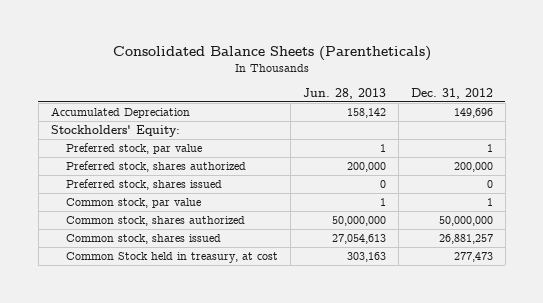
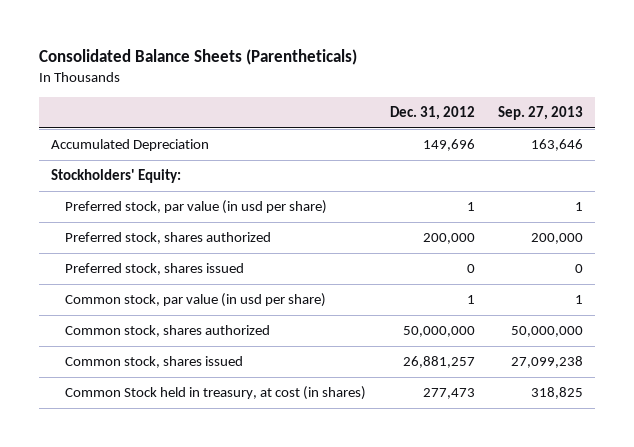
[302,87,386,99] Jun. 28, 2013 -> none
none -> [498,106,584,121] Sep. 27, 2013
[65,142,202,154] Preferred stock, par value -> [64,200,327,215] Preferred stock, par value (in usd per share)
[65,197,201,208] Common stock, par value -> [64,293,326,308] Common stock, par value (in usd per share)
[65,251,278,263] Common Stock held in treasury, at cost -> [64,386,366,401] Common Stock held in treasury, at cost (in shares)

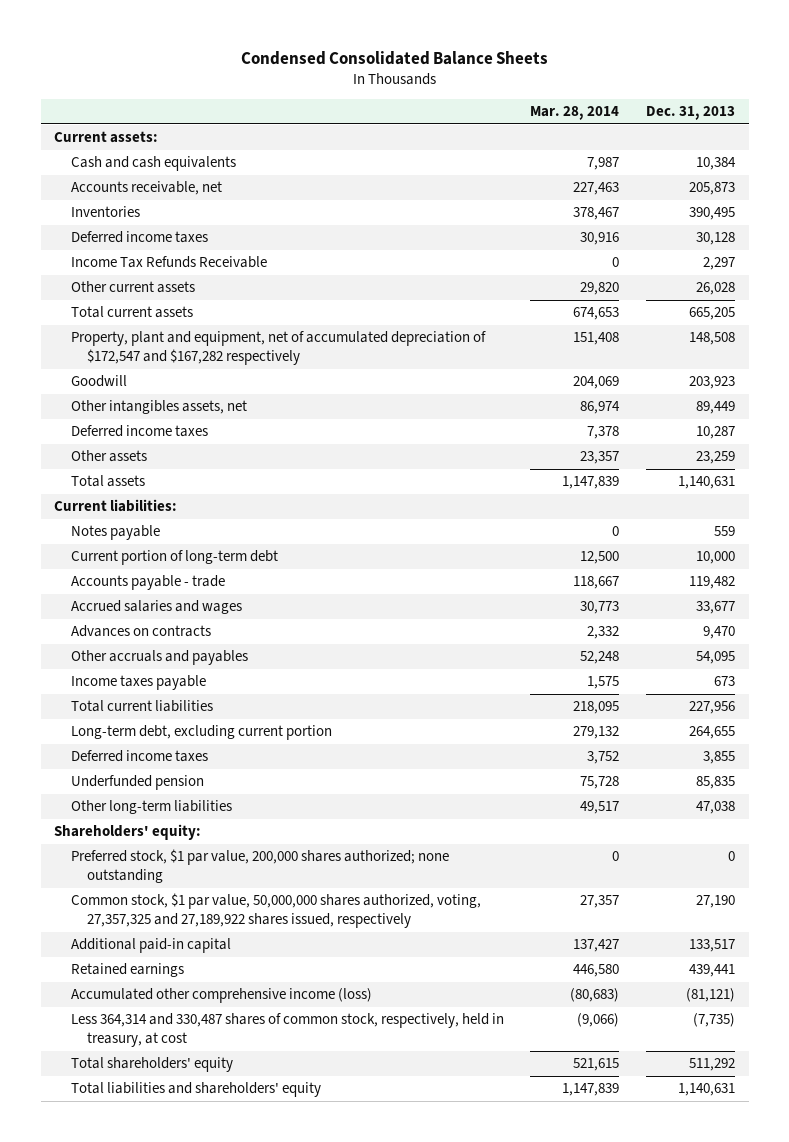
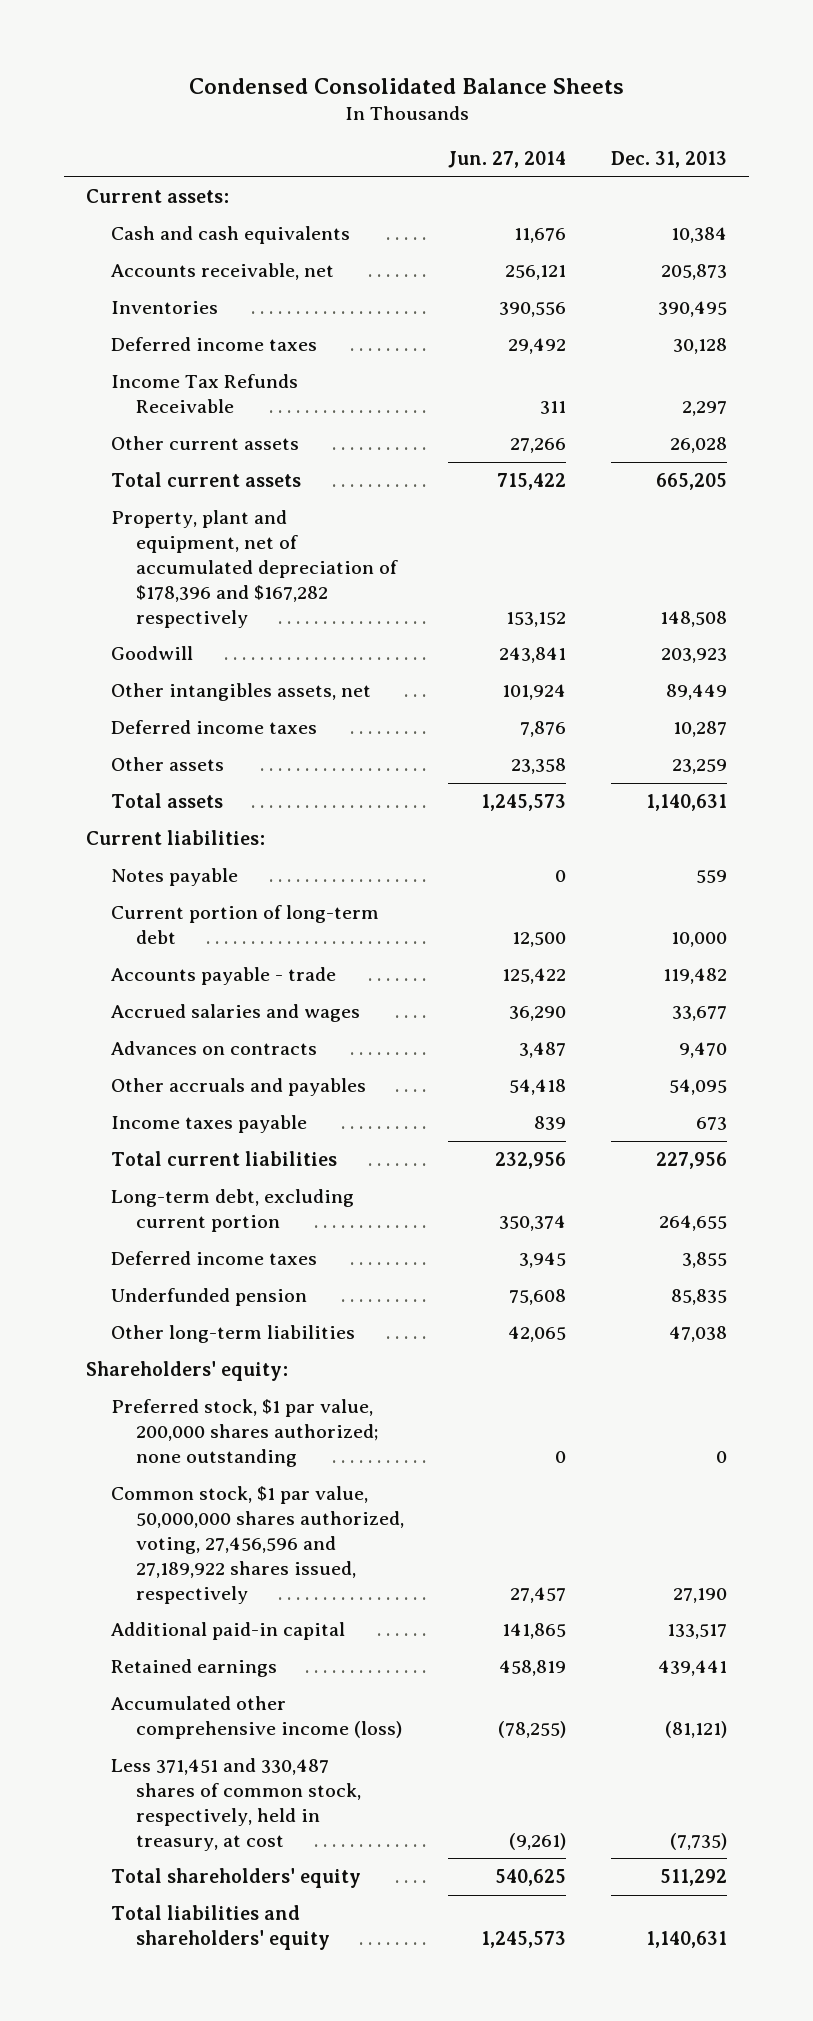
[530,106,620,121] Mar. 28, 2014 -> none
none -> [448,150,567,168] Jun. 27, 2014
[70,331,486,366] Property, plant and equipment, net of accumulated depreciation of $172,547 and $167,282 respectively -> [110,510,398,628] Property, plant and equipment, net of accumulated depreciation of $178,396 and $167,282 respectively
[70,893,481,929] Common stock, $1 par value, 50,000,000 shares authorized, voting, 27,357,325 and 27,189,922 shares issued, respectively -> [110,1486,404,1604] Common stock, $1 par value, 50,000,000 shares authorized, voting, 27,456,596 and 27,189,922 shares issued, respectively
[70,1013,504,1048] Less 364,314 and 330,487 shares of common stock, respectively, held in treasury, at cost -> [110,1758,361,1851] Less 371,451 and 330,487 shares of common stock, respectively, held in treasury, at cost

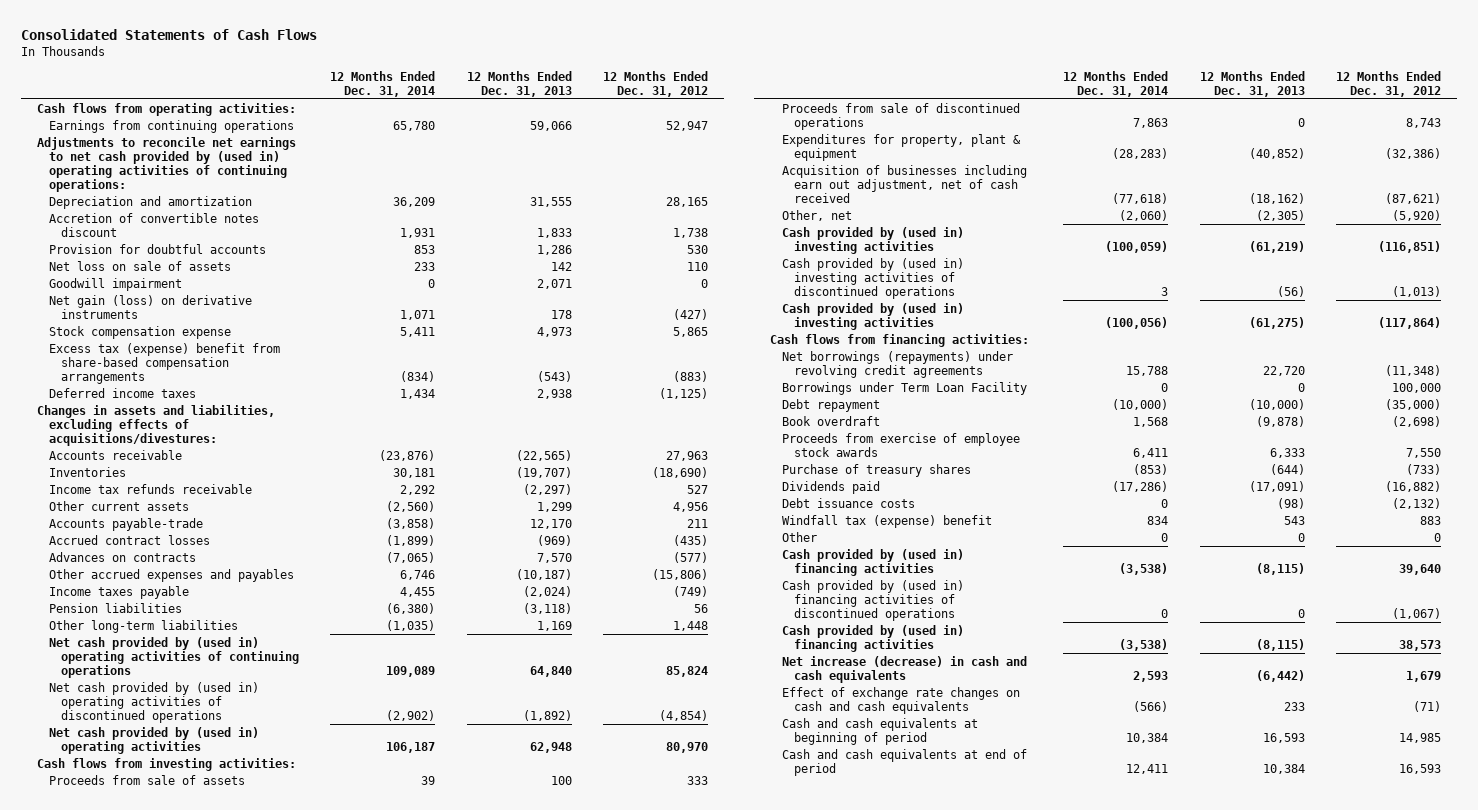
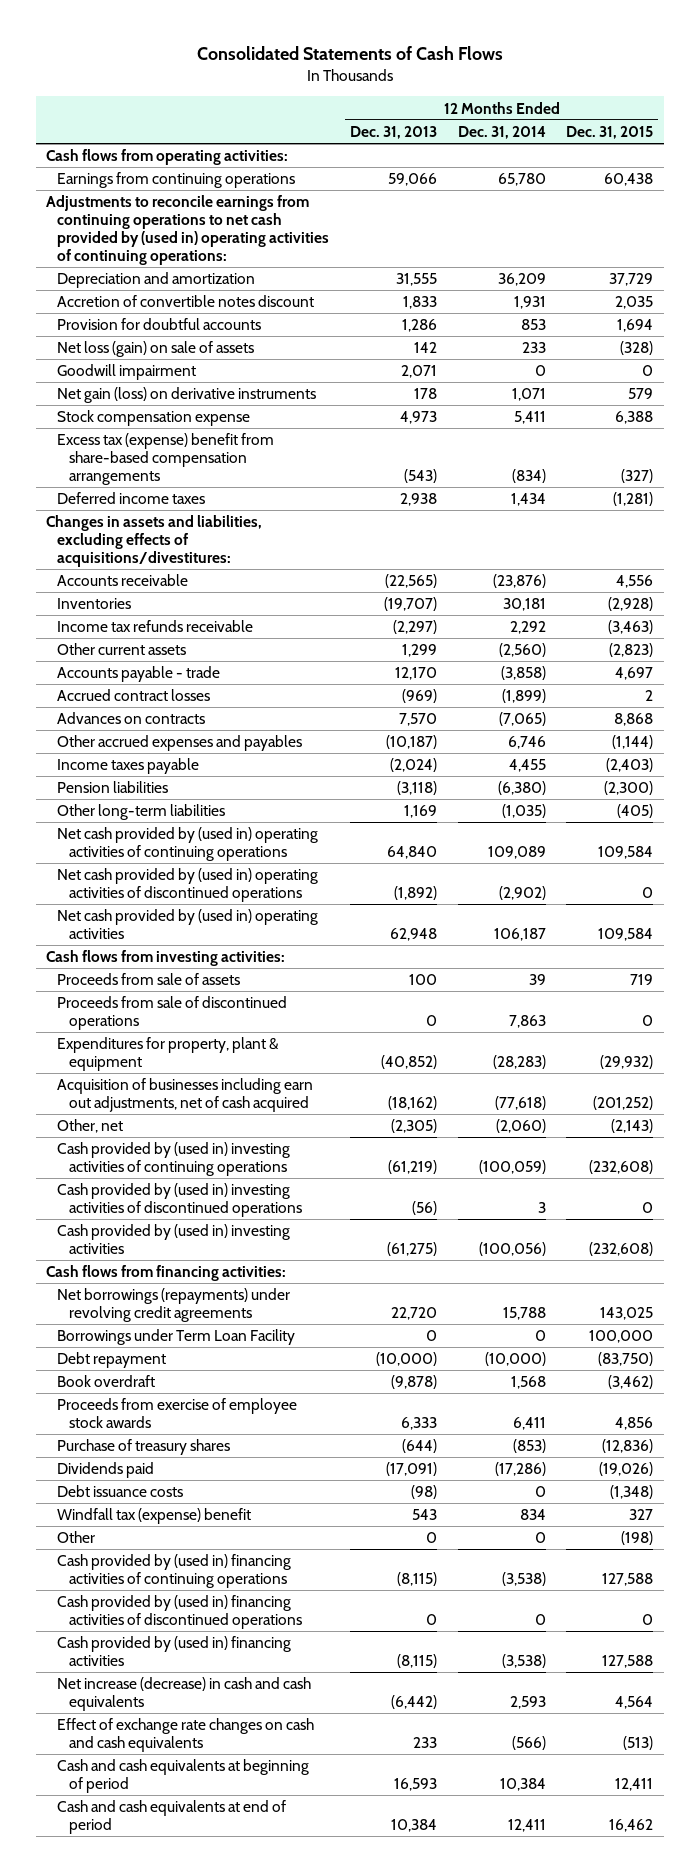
[603,70,709,97] 12 Months Ended Dec. 31, 2012 -> none
none -> [566,125,654,139] Dec. 31, 2015
[36,136,296,192] Adjustments to reconcile net earnings to net cash provided by (used in) operating activities of continuing operations: -> [46,195,330,266] Adjustments to reconcile earnings from continuing operations to net cash provided by (used in) operating activities of continuing operations:
[48,260,231,271] Net loss on sale of assets -> [57,341,255,358] Net loss (gain) on sale of assets
[36,404,275,446] Changes in assets and liabilities, excluding effects of acquisitions/divestures: -> [46,515,263,568] Changes in assets and liabilities, excluding effects of acquisitions/divestitures:
[48,517,203,531] Accounts payable-trade -> [57,666,221,683] Accounts payable - trade
[781,164,1027,203] Acquisition of businesses including earn out adjustment, net of cash received -> [57,1078,314,1113] Acquisition of businesses including earn out adjustments, net of cash acquired
[781,226,964,254] Cash provided by (used in) investing activities -> [57,1142,291,1177] Cash provided by (used in) investing activities of continuing operations
[781,548,964,576] Cash provided by (used in) financing activities -> [57,1554,292,1589] Cash provided by (used in) financing activities of continuing operations

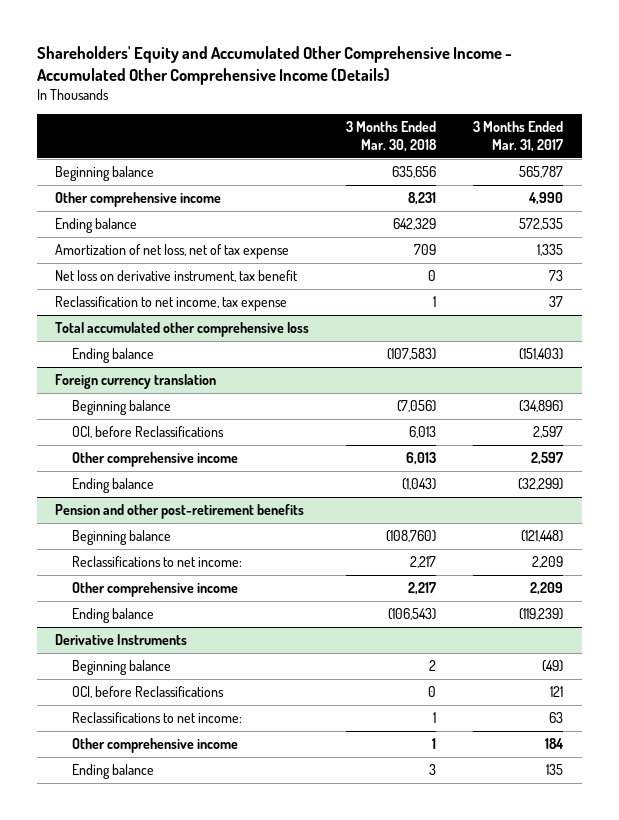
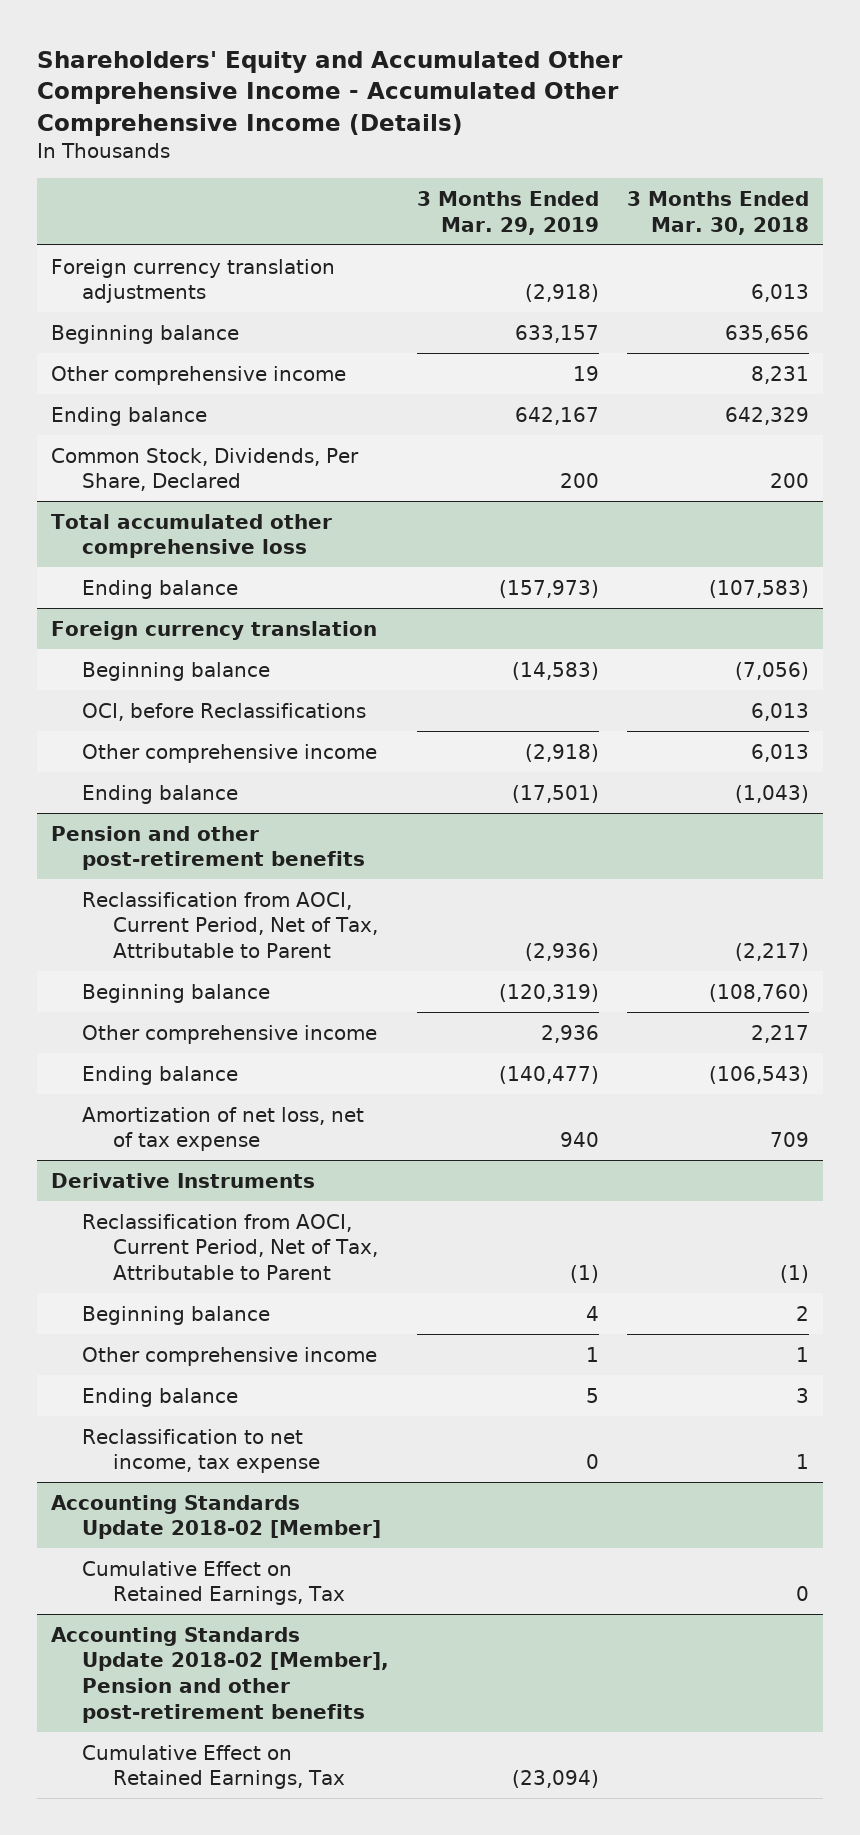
[473,121,564,152] 3 Months Ended Mar. 31, 2017 -> none
none -> [416,190,599,235] 3 Months Ended Mar. 29, 2019
none -> [50,258,335,304] Foreign currency translation adjustments
[55,244,290,260] Amortization of net loss, net of tax expense -> none
[55,270,299,283] Net loss on derivative instrument, tax benefit -> none
[55,296,288,312] Reclassification to net income, tax expense -> none
none -> [50,447,359,492] Common Stock, Dividends, Per Share, Declared
none -> [82,891,379,959] Reclassification from AOCI, Current Period, Net of Tax, Attributable to Parent
[71,556,242,568] Reclassifications to net income: -> none
none -> [82,1106,365,1152] Amortization of net loss, net of tax expense
none -> [82,1213,379,1281] Reclassification from AOCI, Current Period, Net of Tax, Attributable to Parent
[71,686,224,699] OCI, before Reclassifications -> none
[71,712,242,724] Reclassifications to net income: -> none
none -> [82,1428,321,1474] Reclassification to net income, tax expense
none -> [50,1494,382,1540] Accounting Standards Update 2018-02 [Member]
none -> [82,1560,346,1606] Cumulative Effect on Retained Earnings, Tax
none -> [50,1626,390,1724] Accounting Standards Update 2018-02 [Member], Pension and other post-retirement benefits
none -> [82,1744,346,1790] Cumulative Effect on Retained Earnings, Tax

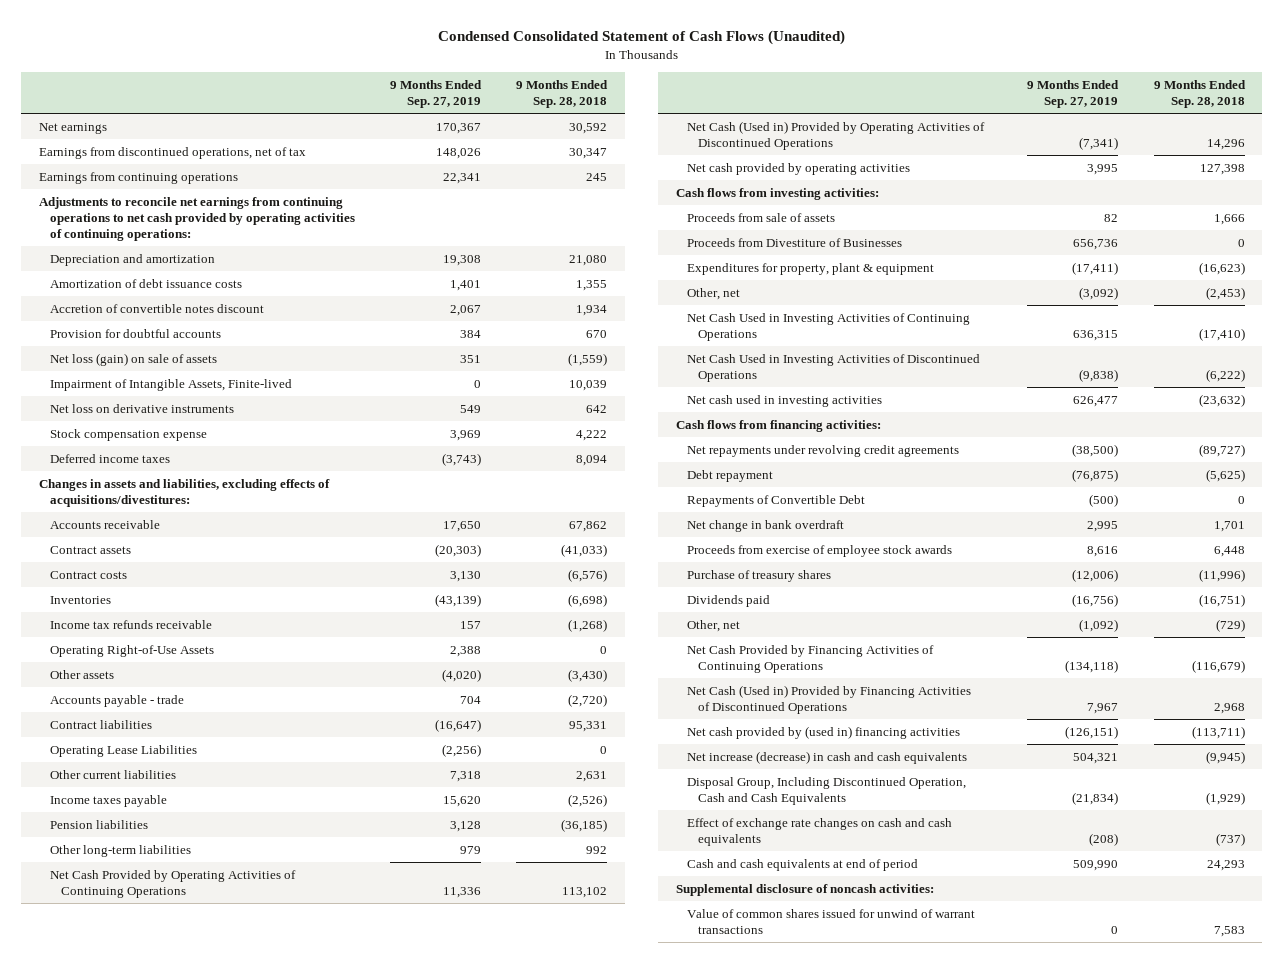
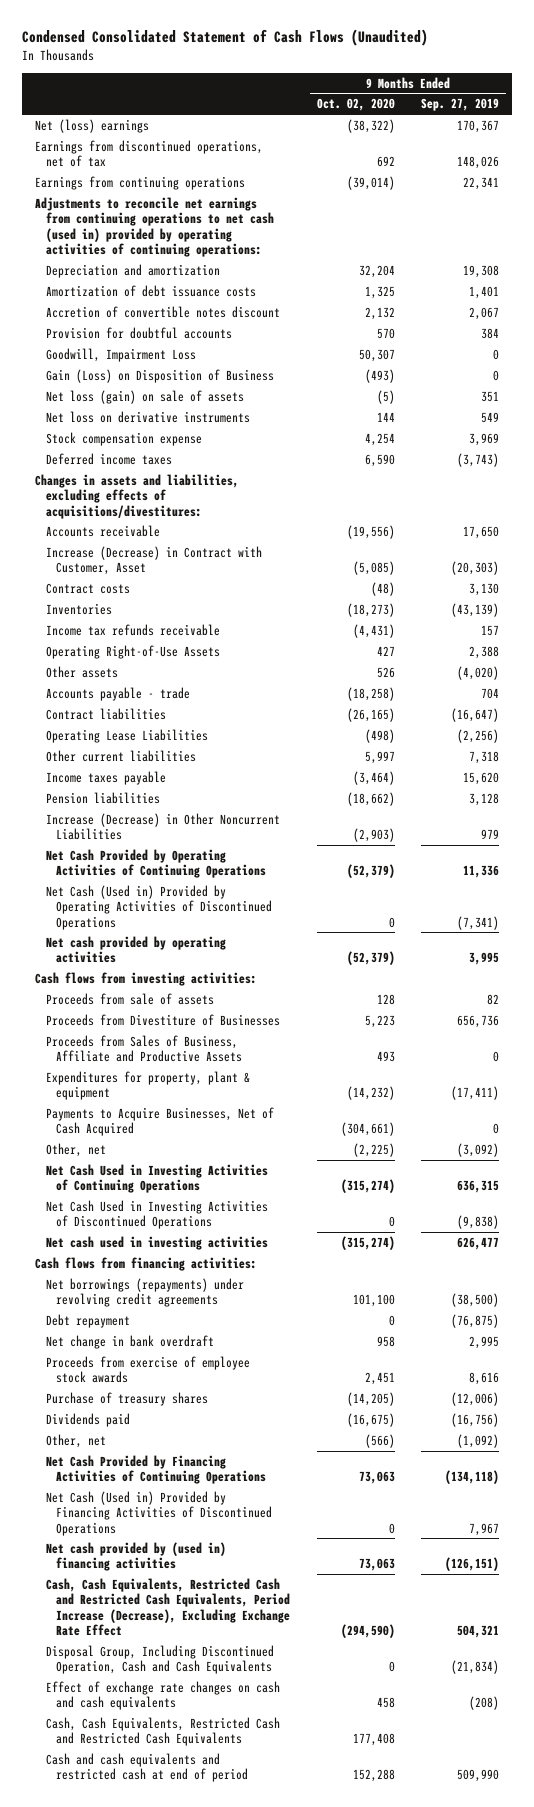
[516,80,609,108] 9 Months Ended Sep. 28, 2018 -> none
none -> [316,98,395,112] Oct. 02, 2020
[38,123,107,135] Net earnings -> [35,118,150,133] Net (loss) earnings
[38,197,355,241] Adjustments to reconcile net earnings from continuing operations to net cash provided by operating activities of continuing operations: -> [35,196,274,258] Adjustments to reconcile net earnings from continuing operations to net cash (used in) provided by operating activities of continuing operations:
none -> [45,347,196,362] Goodwill, Impairment Loss
none -> [45,368,274,383] Gain (Loss) on Disposition of Business
[49,379,292,392] Impairment of Intangible Assets, Finite-lived -> none
[49,546,131,555] Contract assets -> [45,545,262,576] Increase (Decrease) in Contract with Customer, Asset
[49,845,191,858] Other long-term liabilities -> [45,812,280,841] Increase (Decrease) in Other Noncurrent Liabilities
none -> [45,1034,243,1063] Proceeds from Sales of Business, Affiliate and Productive Assets
none -> [45,1106,274,1137] Payments to Acquire Businesses, Net of Cash Acquired
[686,445,959,458] Net repayments under revolving credit agreements -> [45,1277,244,1308] Net borrowings (repayments) under revolving credit agreements
[686,495,865,508] Repayments of Convertible Debt -> none
[686,751,967,765] Net increase (decrease) in cash and cash equivalents -> [45,1577,291,1637] Cash, Cash Equivalents, Restricted Cash and Restricted Cash Equivalents, Period Increase (Decrease), Excluding Exchange Rate Effect
[675,884,934,897] Supplemental disclosure of noncash activities: -> none
[686,909,975,934] Value of common shares issued for unwind of warrant transactions -> none
none -> [45,1716,280,1747] Cash, Cash Equivalents, Restricted Cash and Restricted Cash Equivalents
[686,859,918,872] Cash and cash equivalents at end of period -> [45,1752,249,1783] Cash and cash equivalents and restricted cash at end of period

